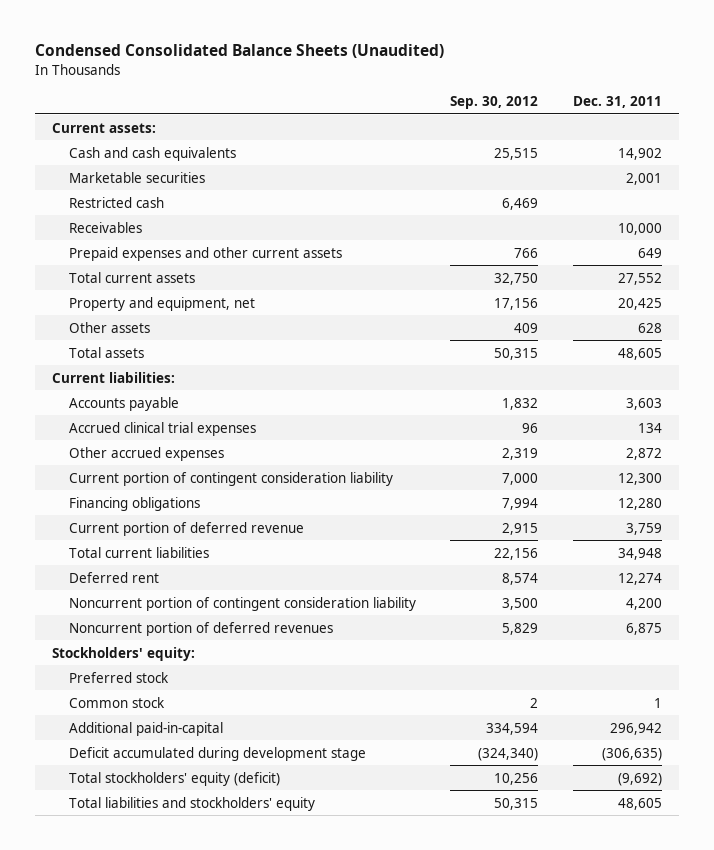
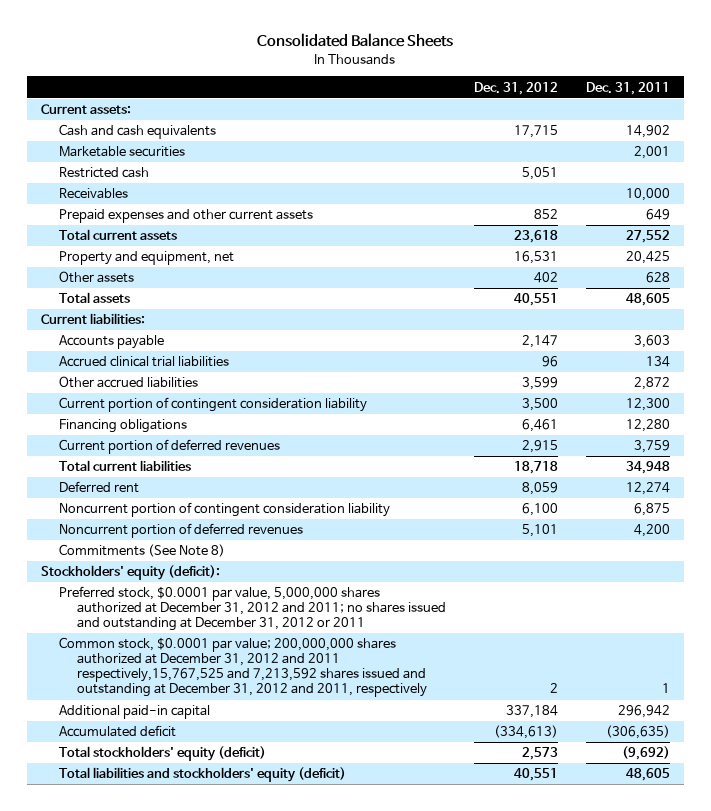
[35,44,445,59] Condensed Consolidated Balance Sheets (Unaudited) -> [257,33,454,48] Consolidated Balance Sheets
[450,95,539,109] Sep. 30, 2012 -> none
none -> [474,81,559,95] Dec. 31, 2012
[68,421,256,436] Accrued clinical trial expenses -> [59,356,230,368] Accrued clinical trial liabilities
[68,446,224,461] Other accrued expenses -> [59,376,199,389] Other accrued liabilities
[68,521,304,536] Current portion of deferred revenue -> [59,439,281,455] Current portion of deferred revenues
[625,597,662,610] 4,200 -> [634,503,671,517] 6,875
[625,622,662,635] 6,875 -> [634,524,671,538] 4,200
none -> [59,544,226,558] Commitments (See Note 8)
[52,646,196,661] Stockholders' equity: -> [40,565,220,581] Stockholders' equity (deficit):
[68,671,169,683] Preferred stock -> [59,586,447,632] Preferred stock, $0.0001 par value, 5,000,000 shares authorized at December 31, 2012 and 2011; no shares issued and outstanding at December 31, 2012 or 2011
[68,696,165,708] Common stock -> [59,637,428,698] Common stock, $0.0001 par value; 200,000,000 shares authorized at December 31, 2012 and 2011 respectively,15,767,525 and 7,213,592 shares issued and outstanding at December 31, 2012 and 2011, respectively
[68,721,223,736] Additional paid-in-capital -> [59,705,211,720] Additional paid-in capital
[68,746,366,761] Deficit accumulated during development stage -> [59,725,177,738] Accumulated deficit
[68,796,315,811] Total liabilities and stockholders' equity -> [59,767,347,783] Total liabilities and stockholders' equity (deficit)

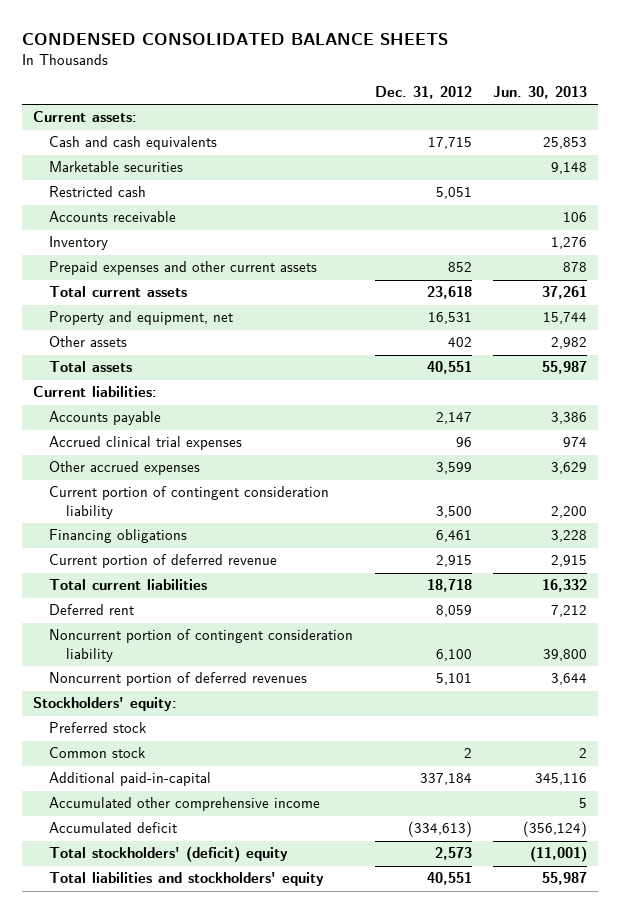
[257,33,454,48] Consolidated Balance Sheets -> [22,32,449,45] CONDENSED CONSOLIDATED BALANCE SHEETS
[586,81,671,95] Dec. 31, 2011 -> none
none -> [493,85,588,99] Jun. 30, 2013
[59,188,129,200] Receivables -> none
none -> [49,211,177,223] Accounts receivable
none -> [49,236,109,251] Inventory
[59,356,230,368] Accrued clinical trial liabilities -> [49,436,243,451] Accrued clinical trial expenses
[59,376,199,389] Other accrued liabilities -> [49,461,201,476] Other accrued expenses
[59,439,281,455] Current portion of deferred revenues -> [49,554,278,569] Current portion of deferred revenue
[59,544,226,558] Commitments (See Note 8) -> none
[40,565,220,581] Stockholders' equity (deficit): -> [32,697,177,712] Stockholders' equity:
[59,586,447,632] Preferred stock, $0.0001 par value, 5,000,000 shares authorized at December 31, 2012 and 2011; no shares issued and outstanding at December 31, 2012 or 2011 -> [49,722,148,734] Preferred stock
[59,637,428,698] Common stock, $0.0001 par value; 200,000,000 shares authorized at December 31, 2012 and 2011 respectively,15,767,525 and 7,213,592 shares issued and outstanding at December 31, 2012 and 2011, respectively -> [49,747,147,759] Common stock
[59,705,211,720] Additional paid-in capital -> [49,772,212,787] Additional paid-in-capital
none -> [49,797,321,812] Accumulated other comprehensive income
[59,746,267,762] Total stockholders' equity (deficit) -> [49,846,289,863] Total stockholders' (deficit) equity
[59,767,347,783] Total liabilities and stockholders' equity (deficit) -> [49,872,325,887] Total liabilities and stockholders' equity

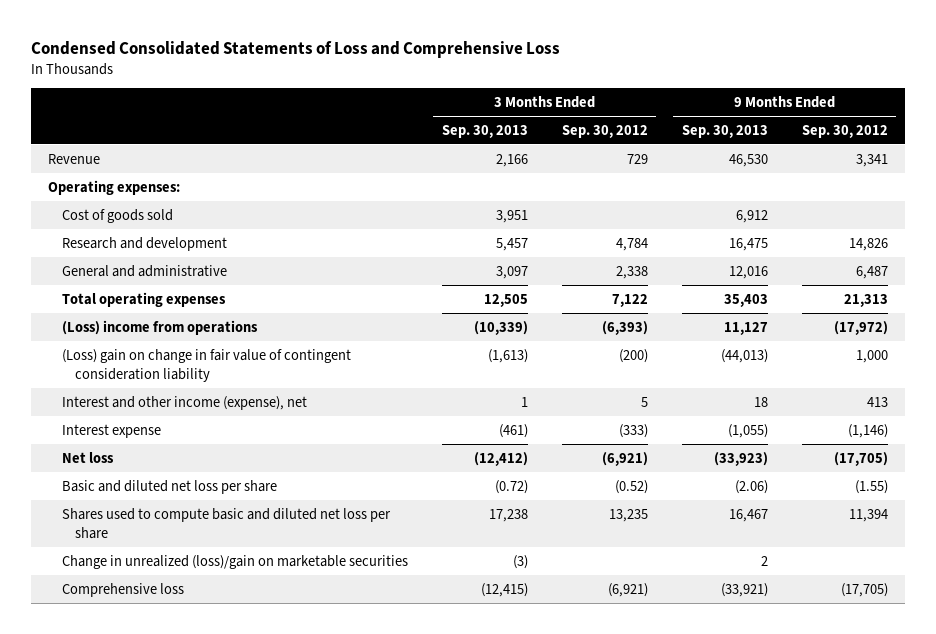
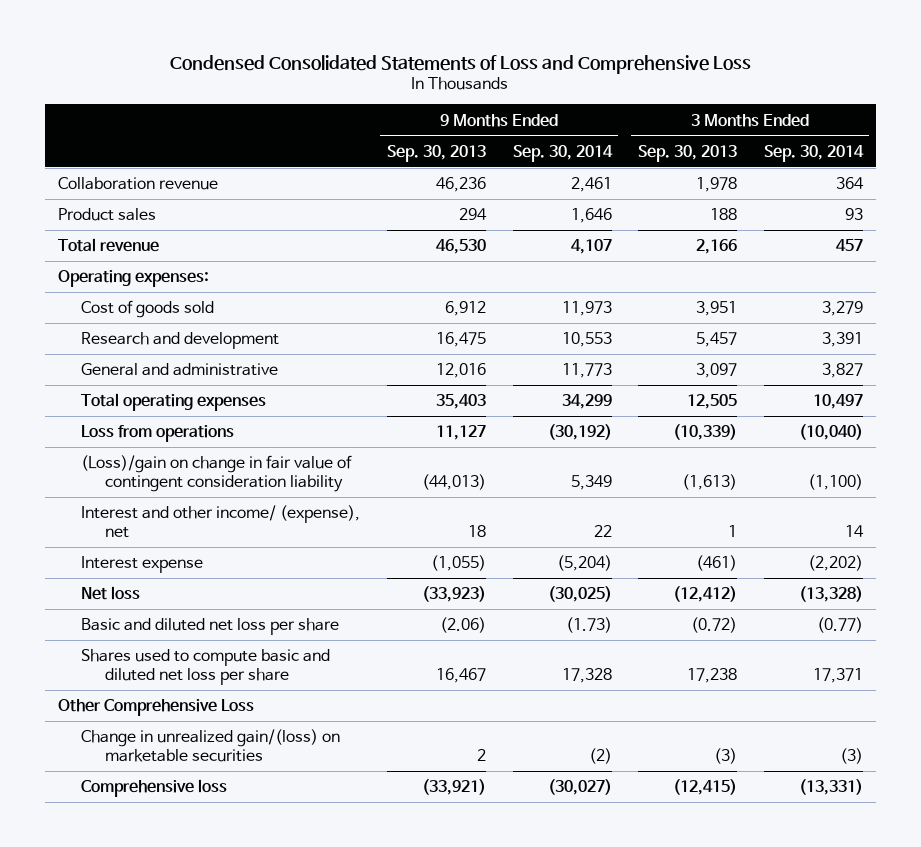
[561,124,648,138] Sep. 30, 2012 -> none
[801,124,888,138] Sep. 30, 2012 -> none
none -> [512,144,613,162] Sep. 30, 2014
none -> [763,144,864,162] Sep. 30, 2014
[48,153,101,164] Revenue -> [58,177,219,191] Collaboration revenue
[495,153,528,167] 2,166 -> [696,177,738,193] 1,978
[728,153,768,167] 46,530 -> [435,177,486,193] 46,236
none -> [58,208,157,222] Product sales
none -> [58,238,160,253] Total revenue
[61,319,258,335] (Loss) income from operations -> [81,425,235,443] Loss from operations
[61,348,351,382] (Loss) gain on change in fair value of contingent consideration liability -> [81,455,353,493] (Loss)/gain on change in fair value of contingent consideration liability
[61,395,307,410] Interest and other income (expense), net -> [81,505,361,539] Interest and other income/ (expense), net
none -> [58,699,255,717] Other Comprehensive Loss
[61,554,408,569] Change in unrealized (loss)/gain on marketable securities -> [81,729,341,763] Change in unrealized gain/(loss) on marketable securities

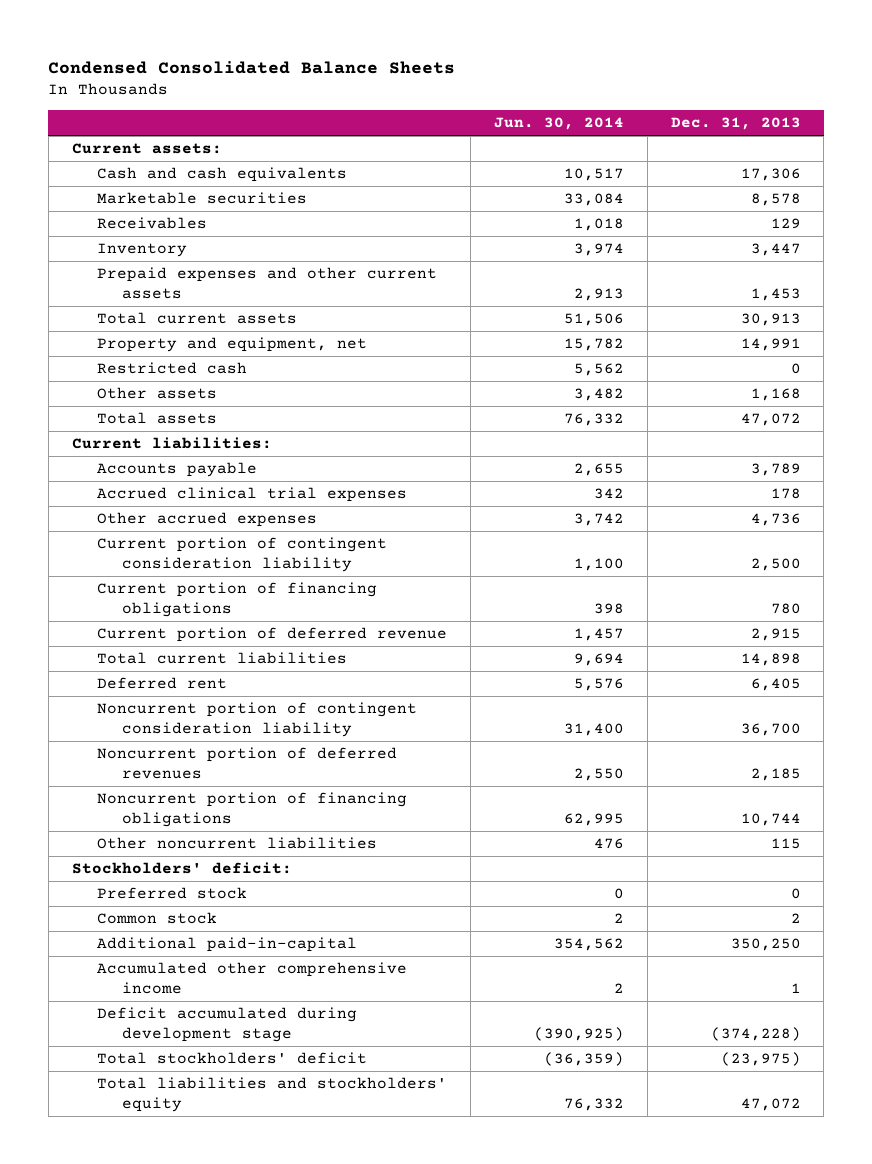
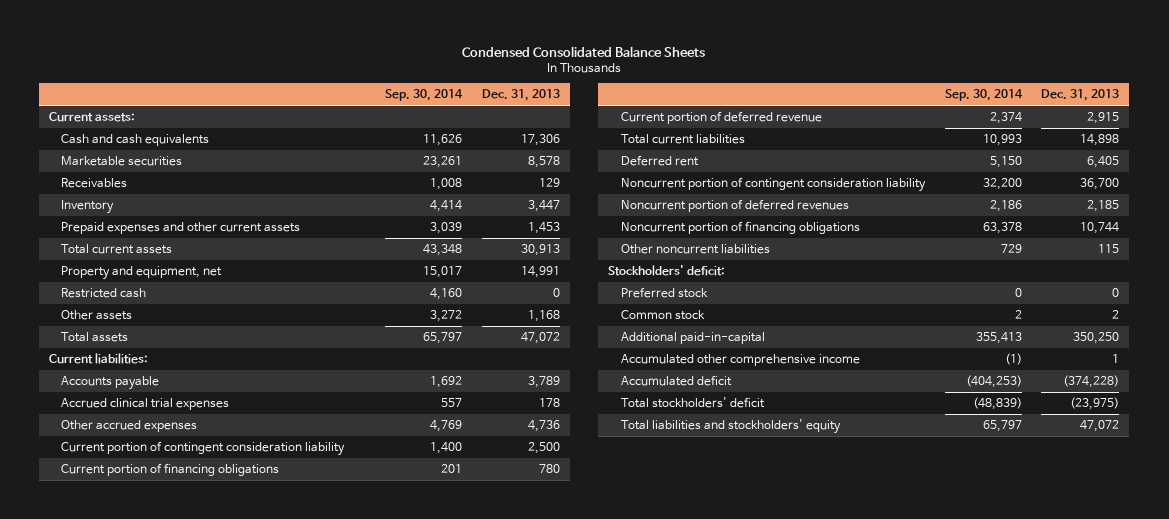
[493,117,624,131] Jun. 30, 2014 -> none
none -> [385,89,464,102] Sep. 30, 2014
[96,1007,357,1043] Deficit accumulated during development stage -> [620,374,732,386] Accumulated deficit

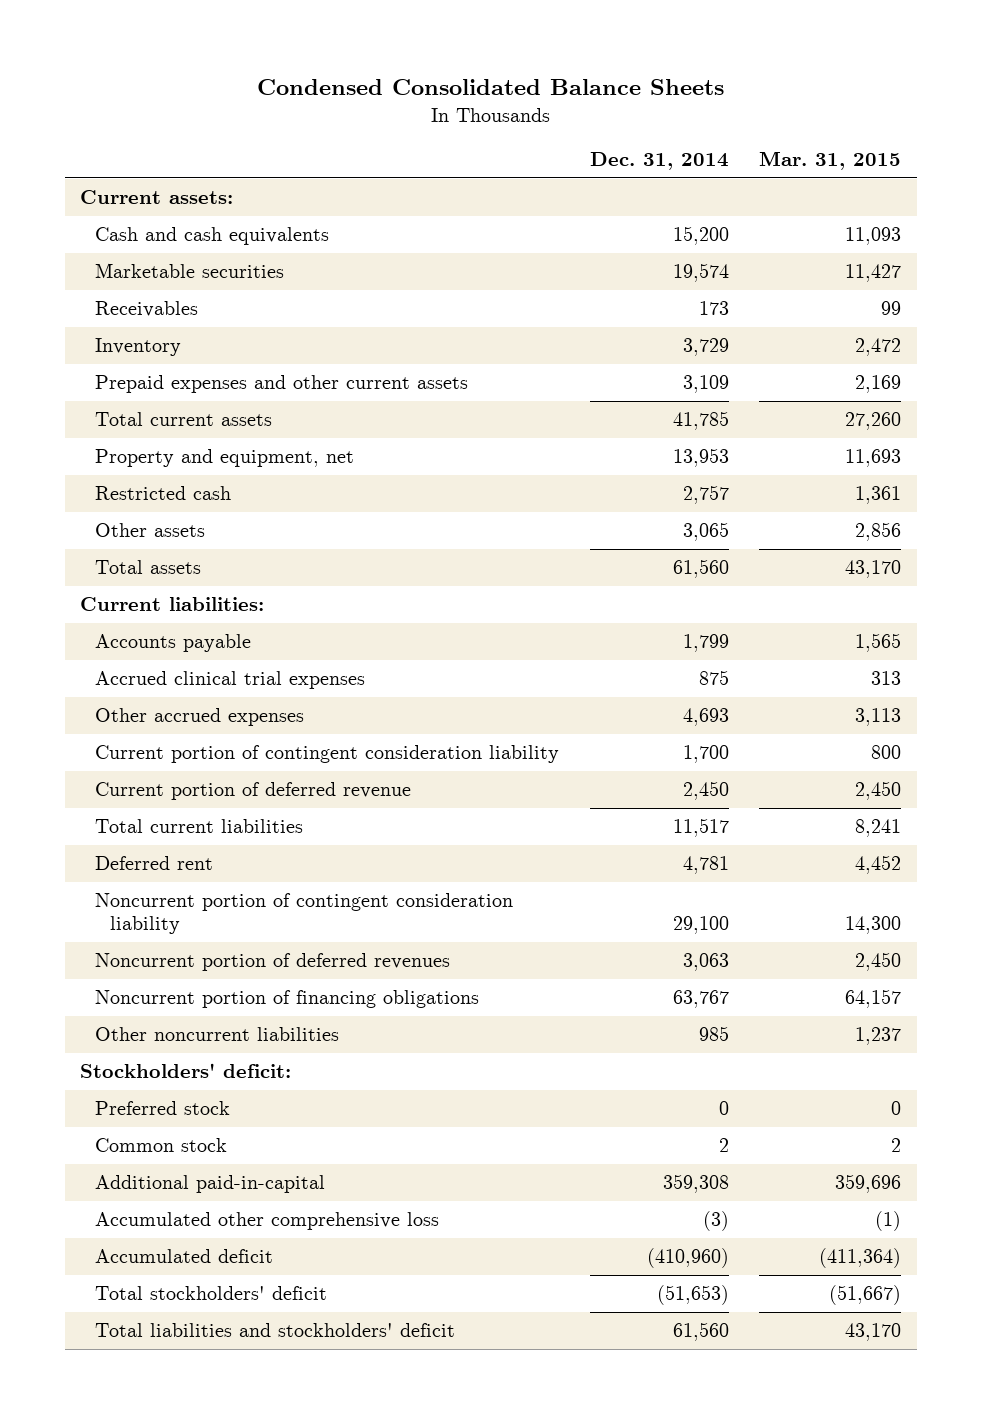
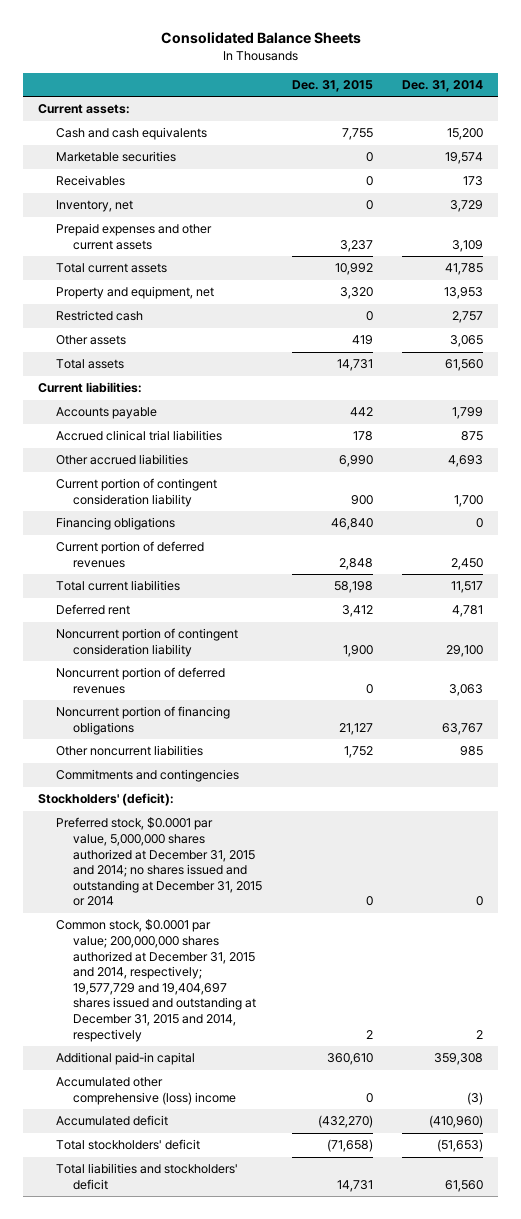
[256,79,724,96] Condensed Consolidated Balance Sheets -> [160,32,361,45] Consolidated Balance Sheets
[759,151,902,171] Mar. 31, 2015 -> none
none -> [291,80,373,93] Dec. 31, 2015
[94,338,181,357] Inventory -> [55,200,133,213] Inventory, net
[94,671,365,690] Accrued clinical trial expenses -> [55,430,222,442] Accrued clinical trial liabilities
[94,708,304,727] Other accrued expenses -> [55,454,188,466] Other accrued liabilities
none -> [55,517,175,531] Financing obligations
[94,782,411,801] Current portion of deferred revenue -> [55,541,204,568] Current portion of deferred revenues
none -> [55,769,239,783] Commitments and contingencies
[80,1063,292,1079] Stockholders' deficit: -> [38,793,175,807] Stockholders' (deficit):
[94,1101,230,1116] Preferred stock -> [55,817,263,907] Preferred stock, $0.0001 par value, 5,000,000 shares authorized at December 31, 2015 and 2014; no shares issued and outstanding at December 31, 2015 or 2014
[94,1138,227,1153] Common stock -> [55,919,257,1042] Common stock, $0.0001 par value; 200,000,000 shares authorized at December 31, 2015 and 2014, respectively; 19,577,729 and 19,404,697 shares issued and outstanding at December 31, 2015 and 2014, respectively
[94,1175,325,1194] Additional paid-in-capital -> [55,1052,195,1066] Additional paid-in capital
[94,1212,439,1231] Accumulated other comprehensive loss -> [55,1077,237,1105] Accumulated other comprehensive (loss) income

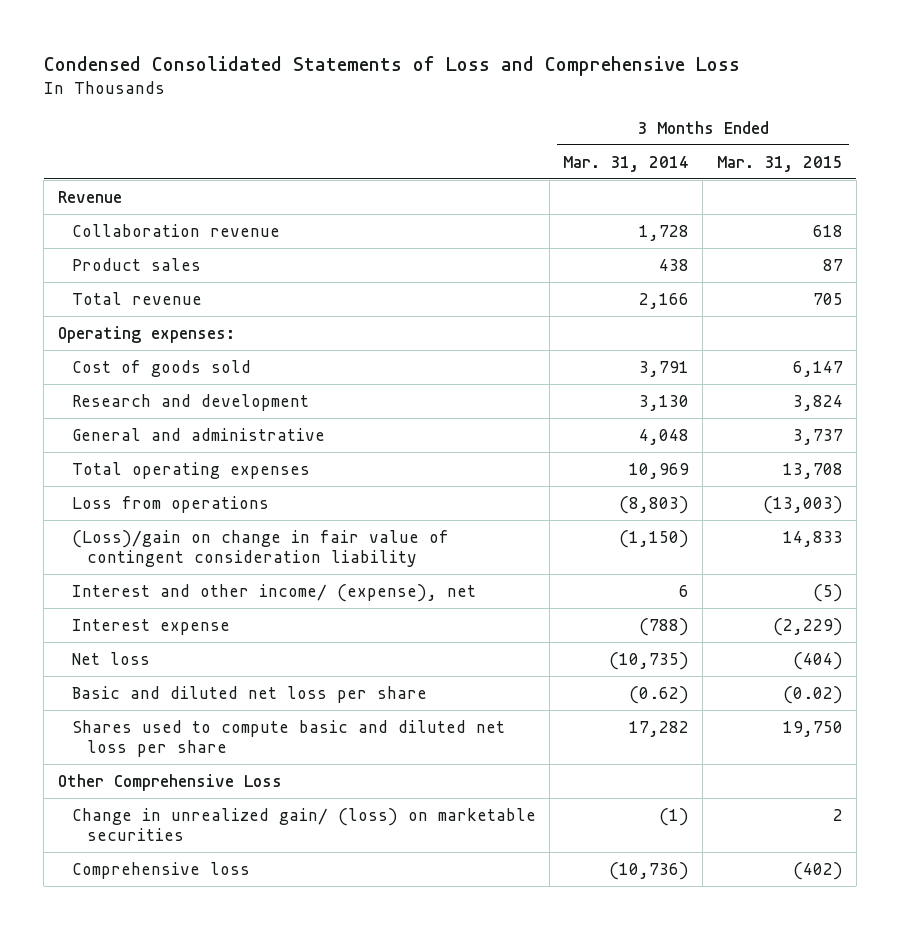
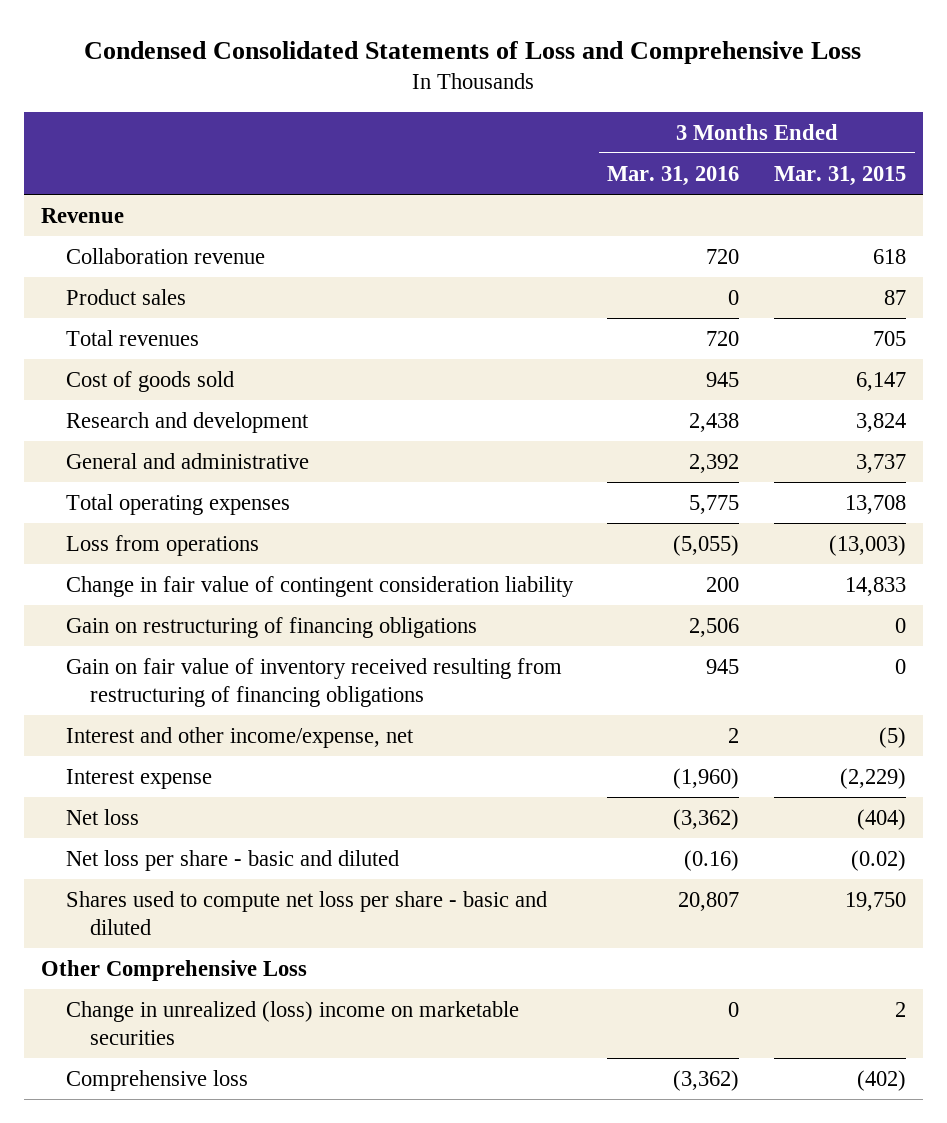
[563,155,690,172] Mar. 31, 2014 -> none
none -> [607,165,740,186] Mar. 31, 2016
[57,325,235,343] Operating expenses: -> none
[72,291,203,305] Total revenue -> [65,329,199,346] Total revenues
[72,529,450,567] (Loss)/gain on change in fair value of contingent consideration liability -> [65,575,574,597] Change in fair value of contingent consideration liability
none -> [65,616,477,638] Gain on restructuring of financing obligations
none -> [65,657,562,707] Gain on fair value of inventory received resulting from restructuring of financing obligations
[72,583,477,602] Interest and other income/ (expense), net -> [65,726,414,748] Interest and other income/expense, net
[72,685,428,703] Basic and diluted net loss per share -> [65,849,399,871] Net loss per share - basic and diluted
[72,719,506,757] Shares used to compute basic and diluted net loss per share -> [65,890,547,935] Shares used to compute net loss per share - basic and diluted
[72,807,537,841] Change in unrealized gain/ (loss) on marketable securities -> [65,1000,519,1045] Change in unrealized (loss) income on marketable securities

